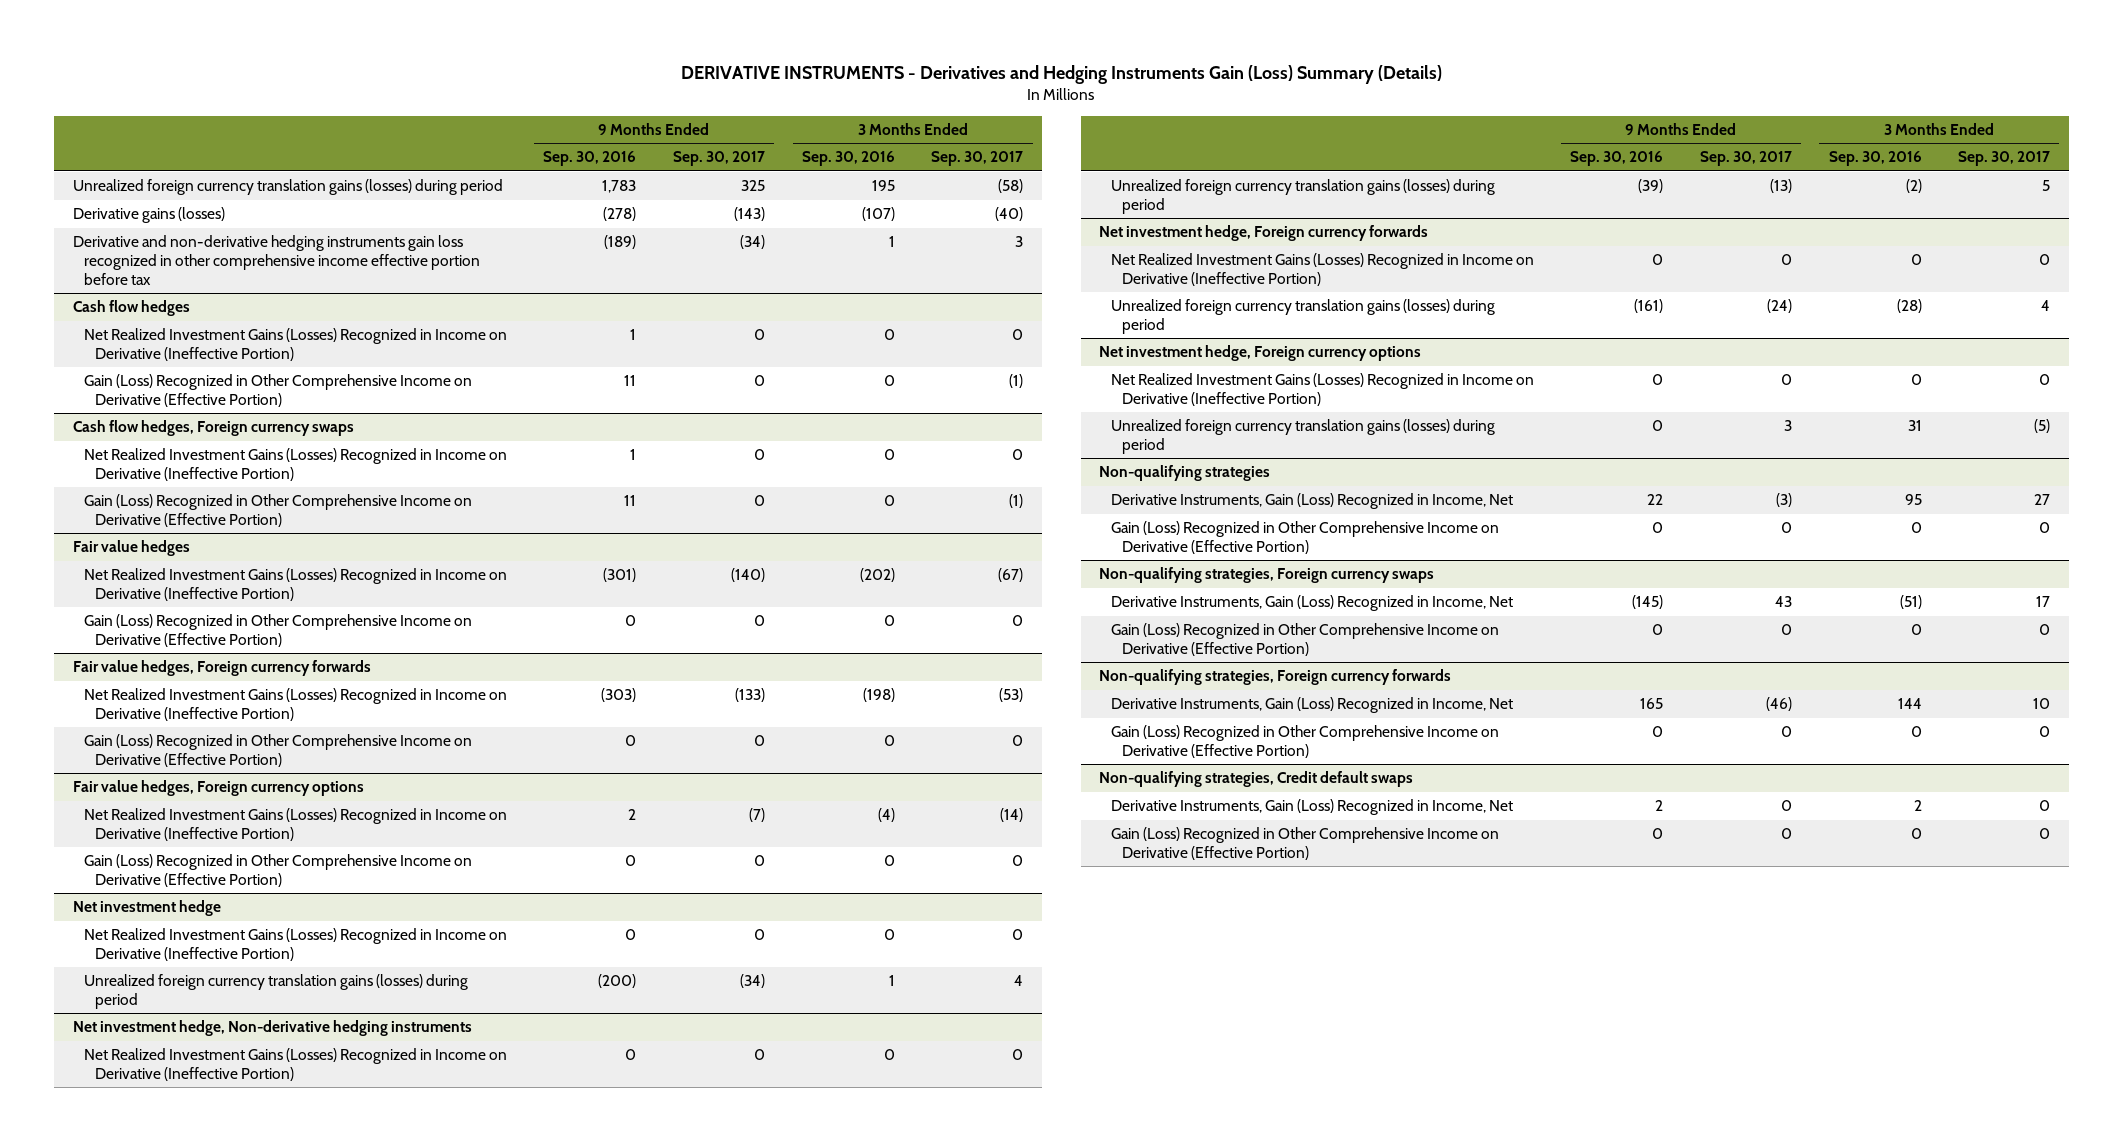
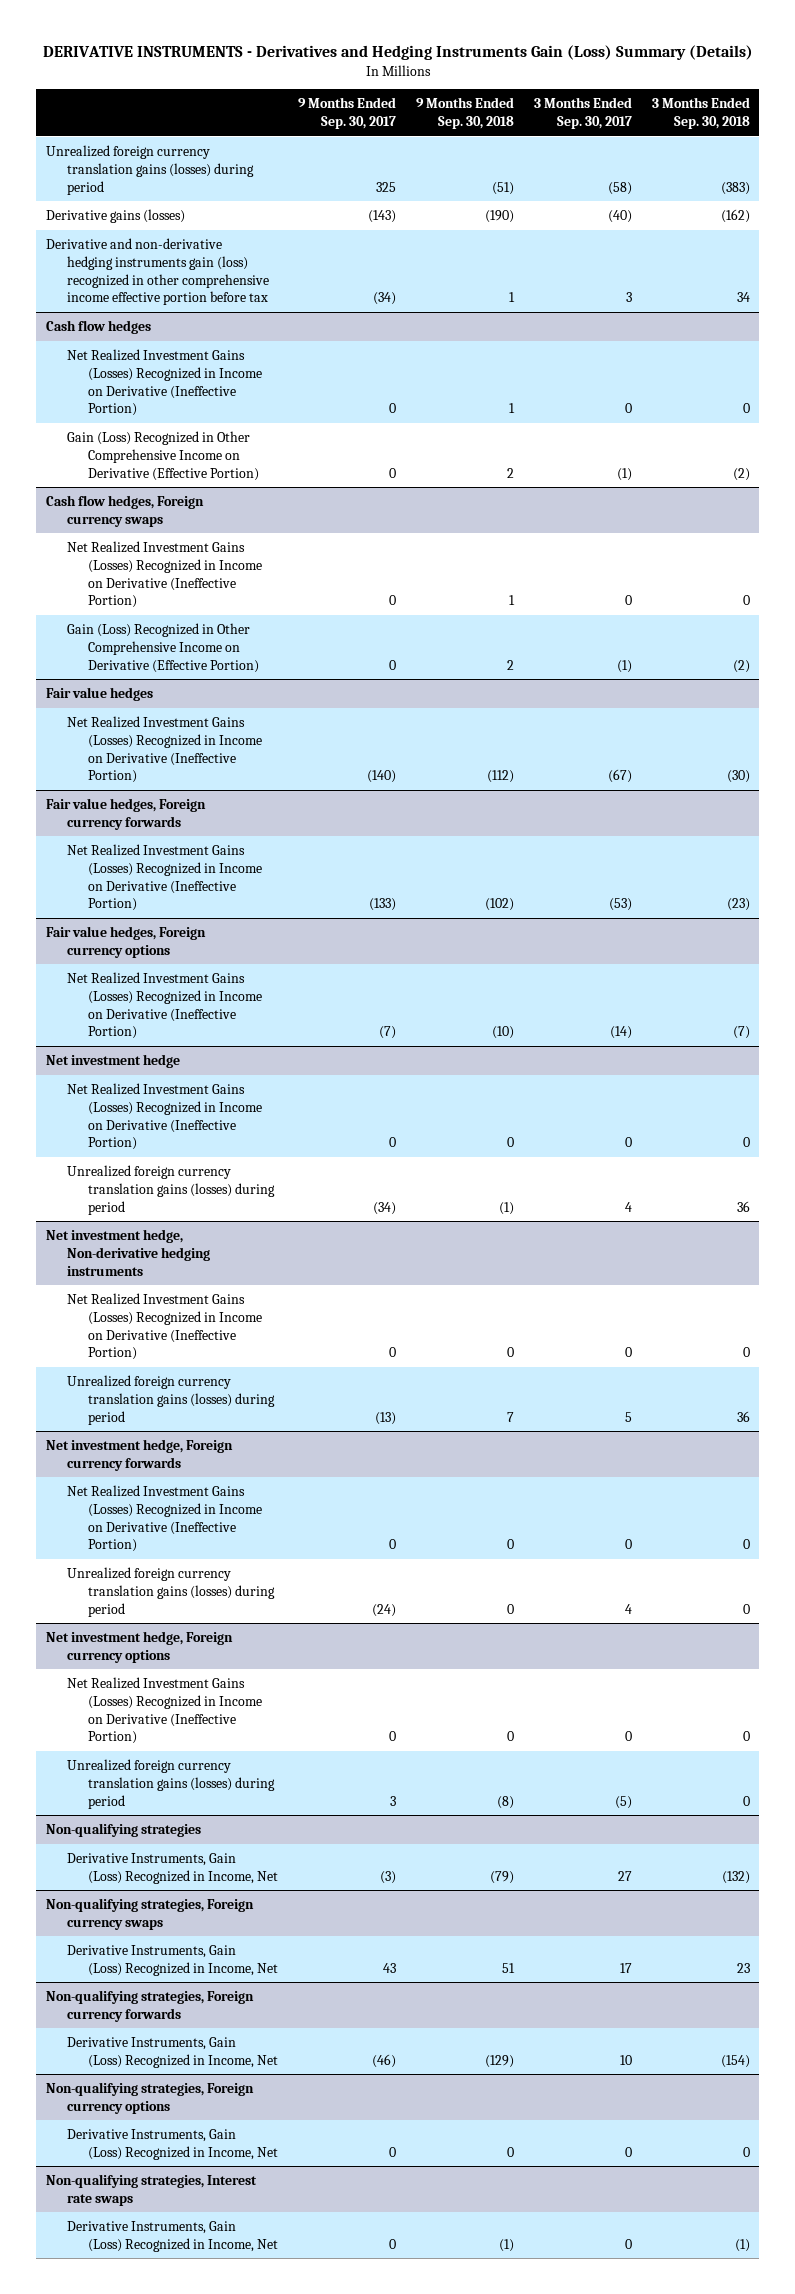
[543,151,637,167] Sep. 30, 2016 -> none
[801,151,895,167] Sep. 30, 2016 -> none
none -> [415,97,514,130] 9 Months Ended Sep. 30, 2018
none -> [651,97,750,130] 3 Months Ended Sep. 30, 2018
[72,235,480,285] Derivative and non-derivative hedging instruments gain loss recognized in other comprehensive income effective portion before tax -> [45,237,269,306] Derivative and non-derivative hedging instruments gain (loss) recognized in other comprehensive income effective portion before tax
[83,614,472,647] Gain (Loss) Recognized in Other Comprehensive Income on Derivative (Effective Portion) -> none
[83,734,472,767] Gain (Loss) Recognized in Other Comprehensive Income on Derivative (Effective Portion) -> none
[83,854,472,887] Gain (Loss) Recognized in Other Comprehensive Income on Derivative (Effective Portion) -> none
[1110,521,1499,554] Gain (Loss) Recognized in Other Comprehensive Income on Derivative (Effective Portion) -> none
[1110,623,1499,656] Gain (Loss) Recognized in Other Comprehensive Income on Derivative (Effective Portion) -> none
[1110,725,1499,758] Gain (Loss) Recognized in Other Comprehensive Income on Derivative (Effective Portion) -> none
[1099,771,1414,788] Non-qualifying strategies, Credit default swaps -> none
none -> [45,2081,254,2114] Non-qualifying strategies, Foreign currency options
[1110,827,1499,860] Gain (Loss) Recognized in Other Comprehensive Income on Derivative (Effective Portion) -> none
none -> [45,2173,257,2206] Non-qualifying strategies, Interest rate swaps
none -> [66,2220,279,2252] Derivative Instruments, Gain (Loss) Recognized in Income, Net

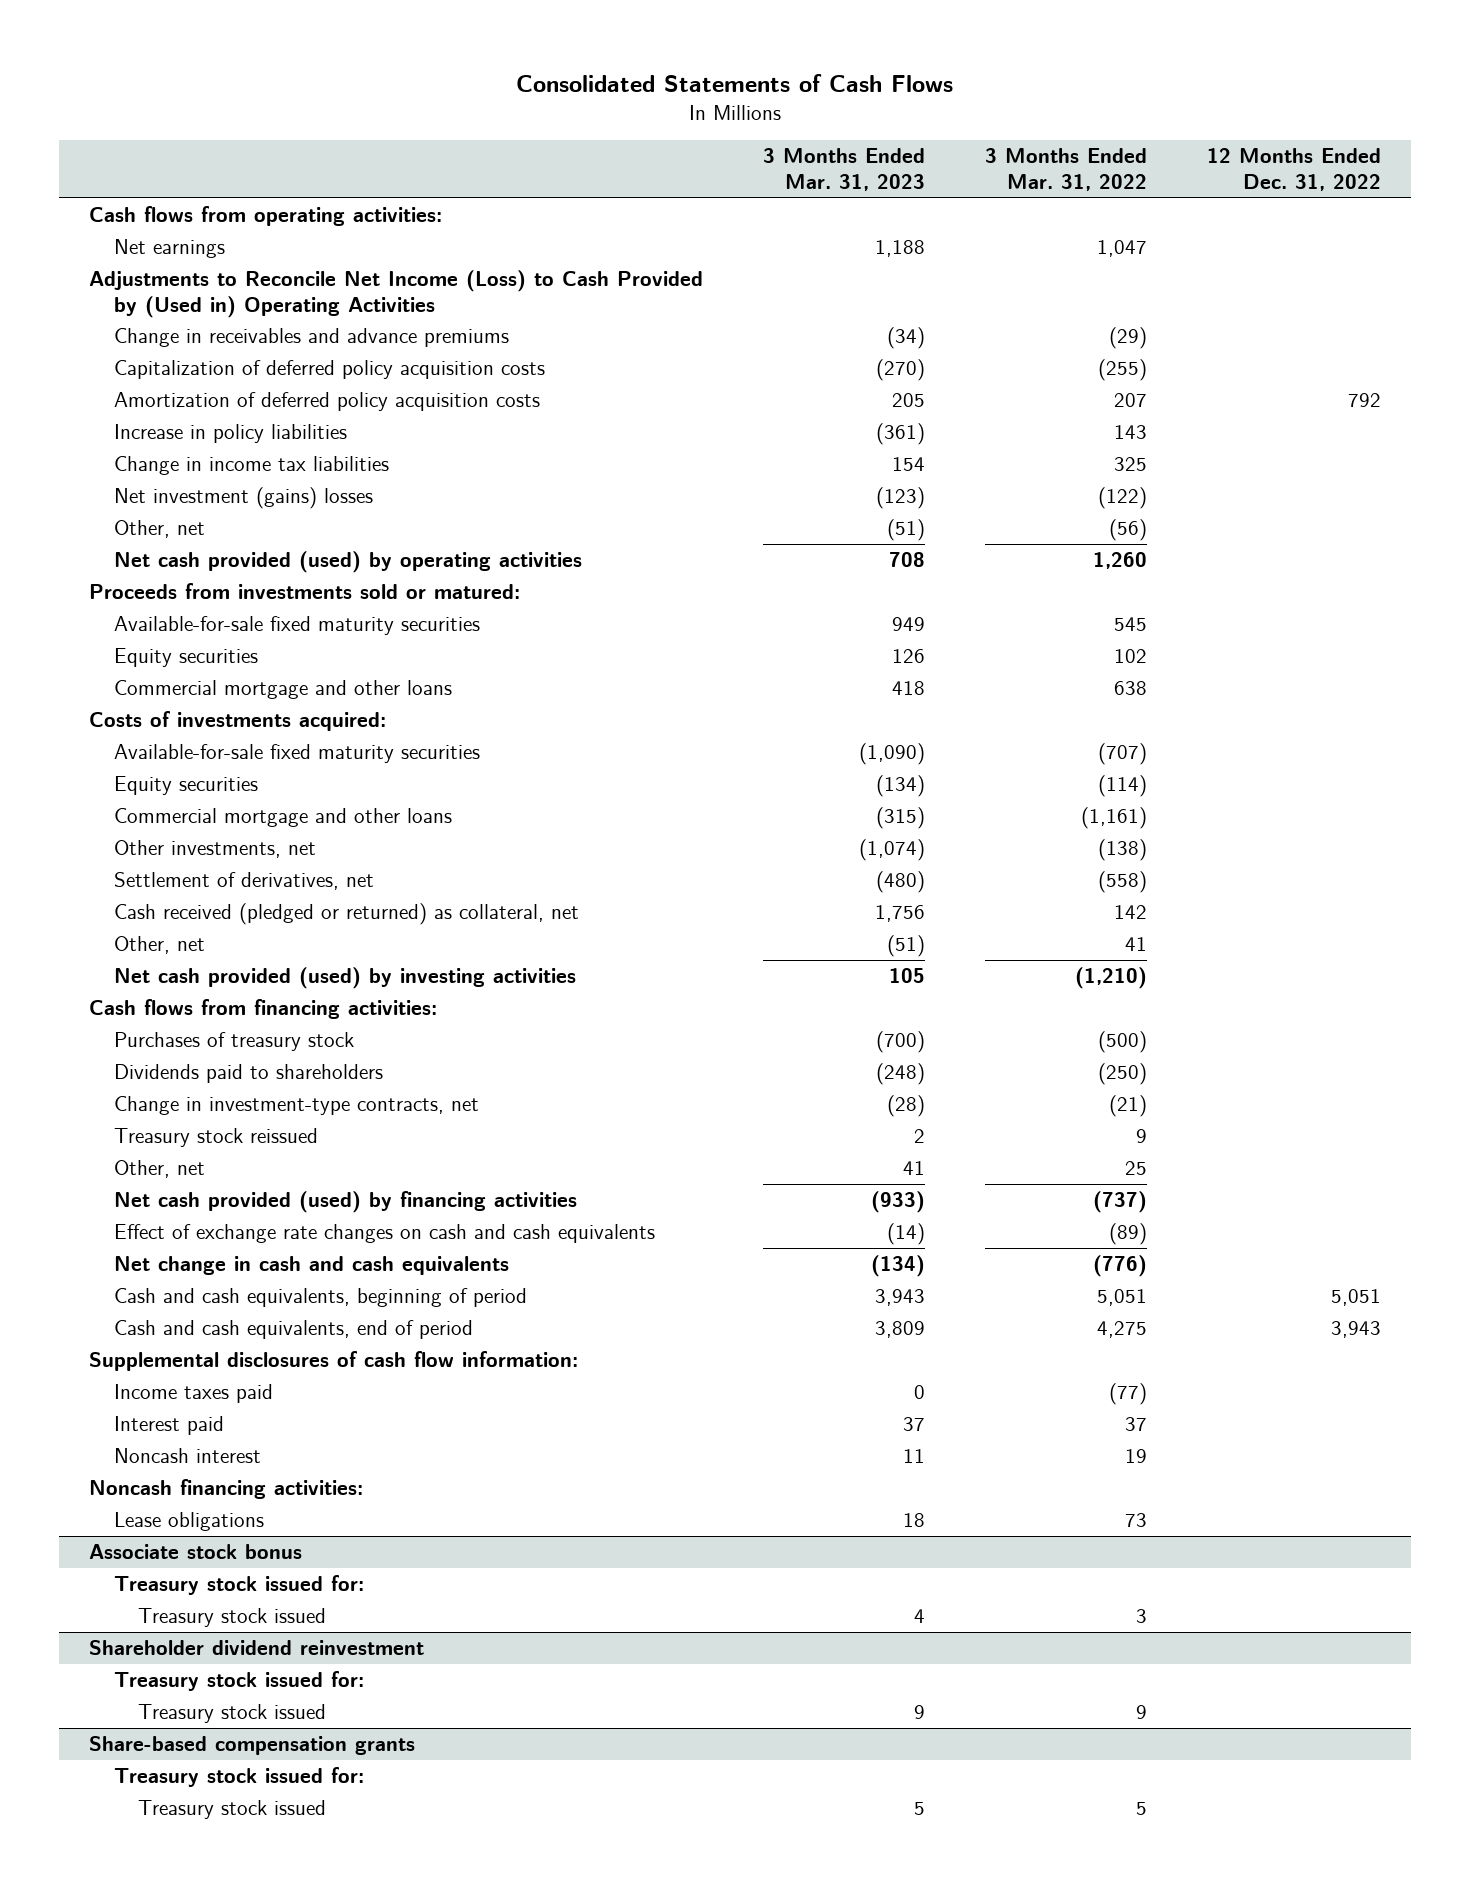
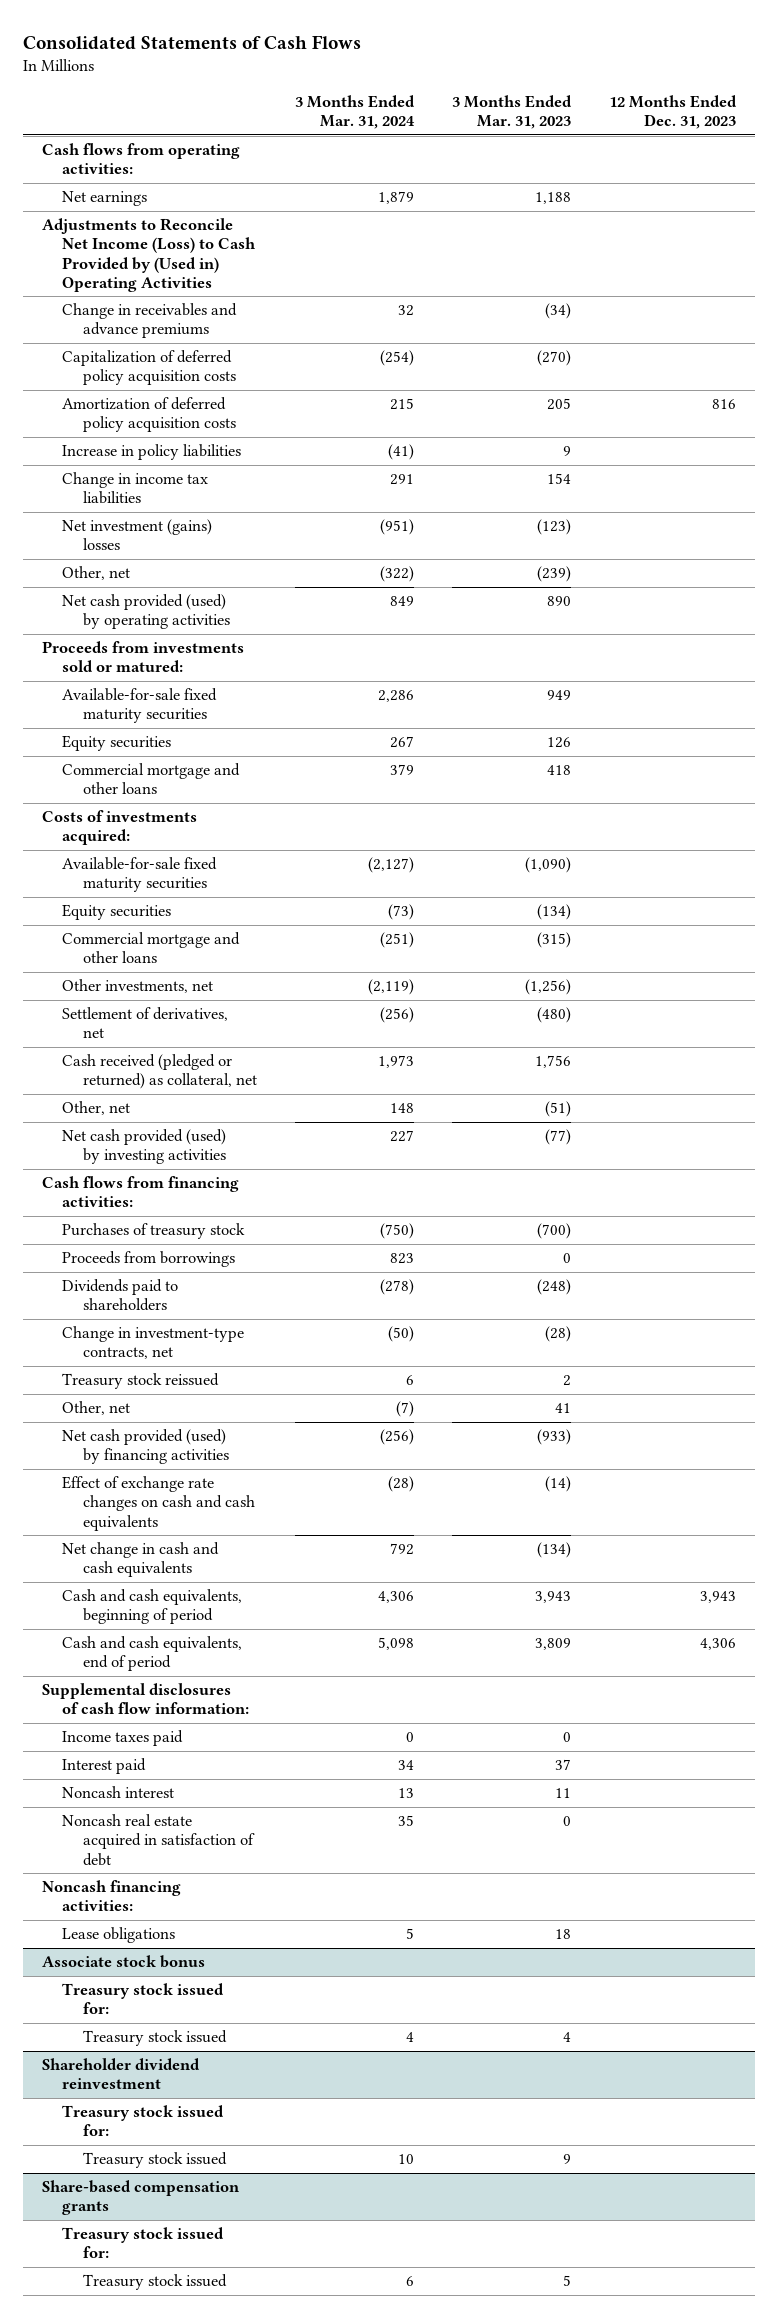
[985,148,1148,191] 3 Months Ended Mar. 31, 2022 -> none
[1207,148,1382,191] 12 Months Ended Dec. 31, 2022 -> none
none -> [294,95,415,130] 3 Months Ended Mar. 31, 2024
none -> [608,95,737,130] 12 Months Ended Dec. 31, 2023
[876,423,926,446] (361) -> [562,446,571,457] 9
[887,519,926,542] (51) -> [536,566,571,583] (239)
[889,552,926,568] 708 -> [546,596,571,607] 890
[859,839,926,862] (1,074) -> [524,979,571,996] (1,256)
[889,968,926,984] 105 -> [544,1129,571,1146] (77)
none -> [62,1251,236,1268] Proceeds from borrowings
none -> [62,1814,255,1866] Noncash real estate acquired in satisfaction of debt

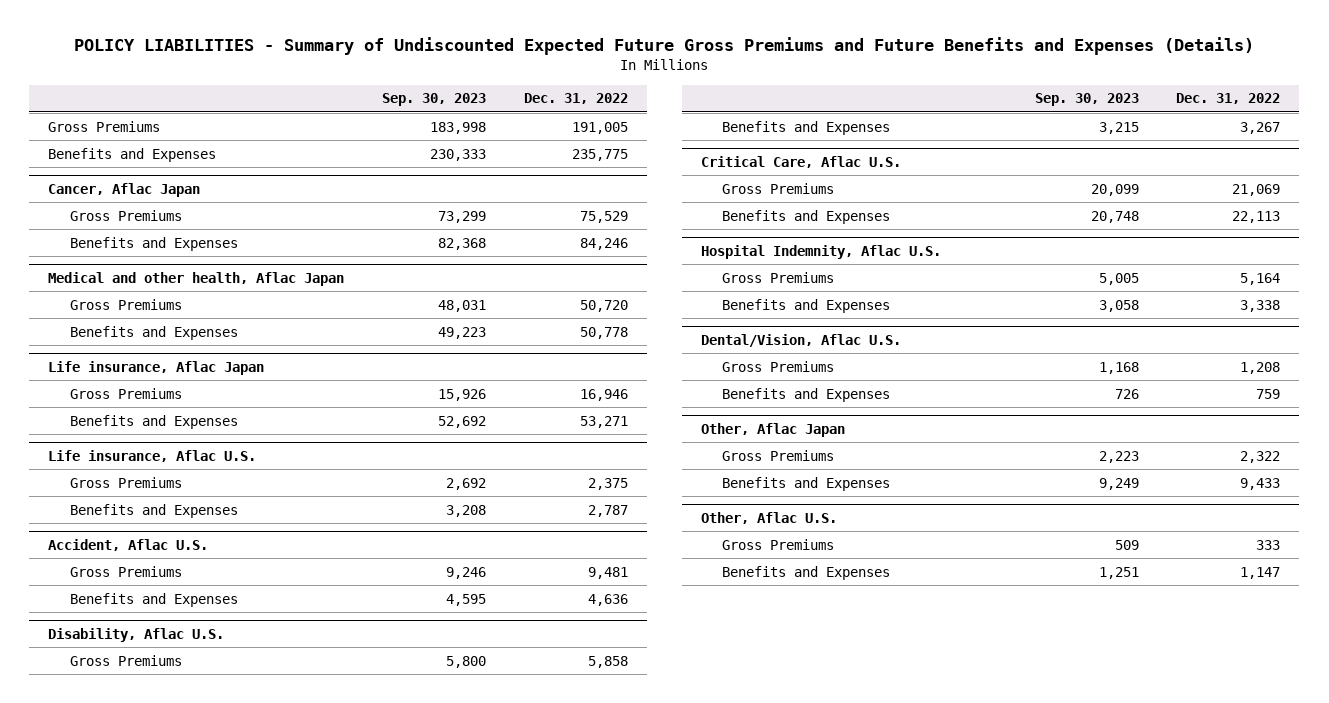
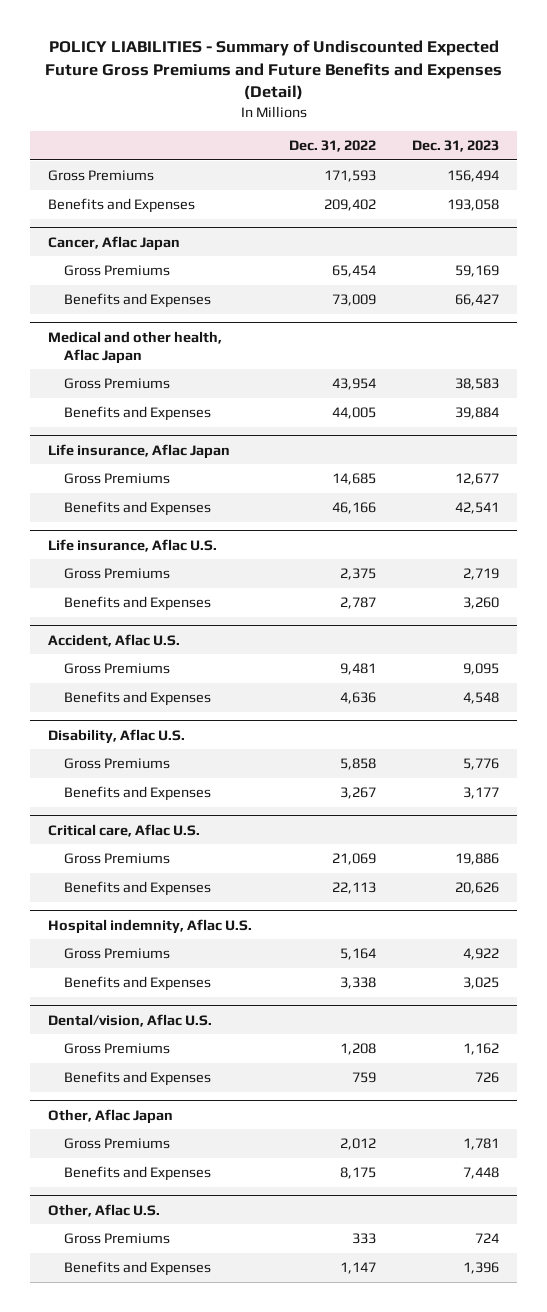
[74,37,1255,56] POLICY LIABILITIES - Summary of Undiscounted Expected Future Gross Premiums and Future Benefits and Expenses (Details) -> [44,40,502,101] POLICY LIABILITIES - Summary of Undiscounted Expected Future Gross Premiums and Future Benefits and Expenses (Detail)
[382,93,487,107] Sep. 30, 2023 -> none
none -> [412,140,500,153] Dec. 31, 2023
[571,121,628,134] 191,005 -> [323,169,376,182] 171,593
[571,148,628,161] 235,775 -> [323,198,376,211] 209,402
[579,210,628,223] 75,529 -> [331,264,376,277] 65,454
[579,237,628,250] 84,246 -> [331,293,376,306] 73,009
[579,299,628,312] 50,720 -> [331,377,376,390] 43,954
[579,326,628,339] 50,778 -> [331,406,376,419] 44,005
[579,388,628,401] 16,946 -> [331,472,376,485] 14,685
[579,415,628,428] 53,271 -> [331,501,376,514] 46,166
[700,155,901,168] Critical Care, Aflac U.S. -> [48,823,201,837] Critical care, Aflac U.S.
[700,244,941,259] Hospital Indemnity, Aflac U.S. -> [48,918,253,934] Hospital indemnity, Aflac U.S.
[700,333,901,347] Dental/Vision, Aflac U.S. -> [48,1013,213,1027] Dental/vision, Aflac U.S.
[1240,450,1281,463] 2,322 -> [339,1137,376,1150] 2,012
[1240,477,1281,490] 9,433 -> [339,1166,376,1179] 8,175

